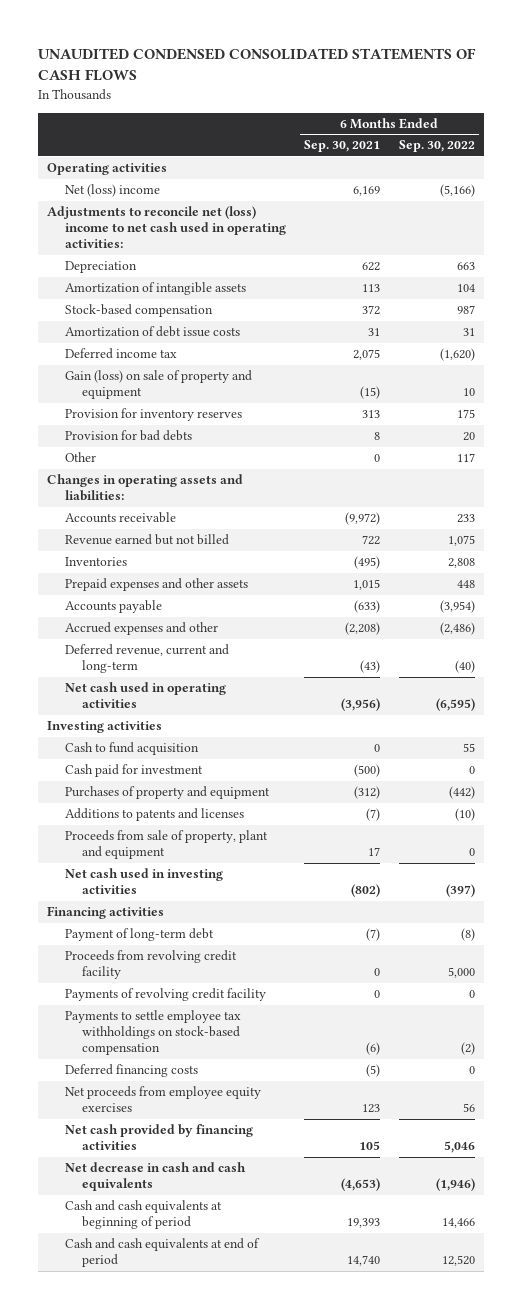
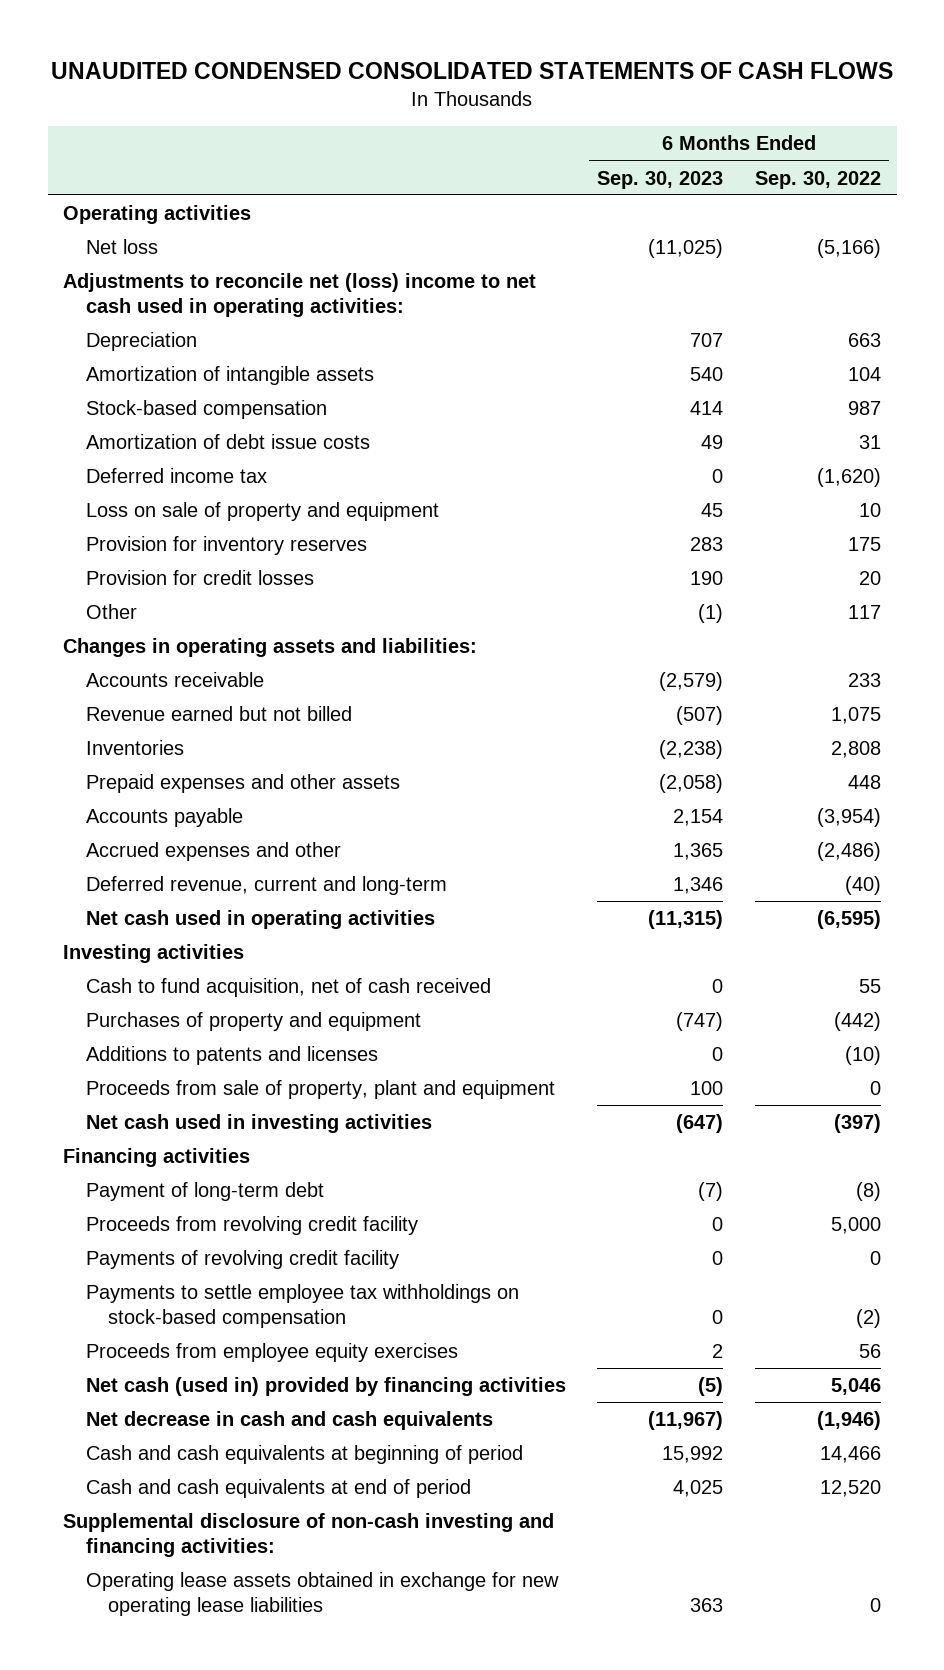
[304,140,381,153] Sep. 30, 2021 -> none
none -> [597,170,724,189] Sep. 30, 2023
[64,184,160,198] Net (loss) income -> [85,239,158,255] Net loss
[64,370,252,400] Gain (loss) on sale of property and equipment -> [85,502,439,522] Loss on sale of property and equipment
[64,430,192,442] Provision for bad debts -> [85,570,314,586] Provision for credit losses
[64,764,203,778] Cash paid for investment -> none
[64,742,199,756] Cash to fund acquisition -> [85,978,491,998] Cash to fund acquisition, net of cash received
[64,1064,198,1078] Deferred financing costs -> none
[64,1086,261,1113] Net proceeds from employee equity exercises -> [85,1343,458,1363] Proceeds from employee equity exercises
[64,1124,253,1151] Net cash provided by financing activities -> [85,1377,566,1397] Net cash (used in) provided by financing activities
none -> [63,1513,555,1558] Supplemental disclosure of non-cash investing and financing activities:
none -> [85,1572,559,1617] Operating lease assets obtained in exchange for new operating lease liabilities

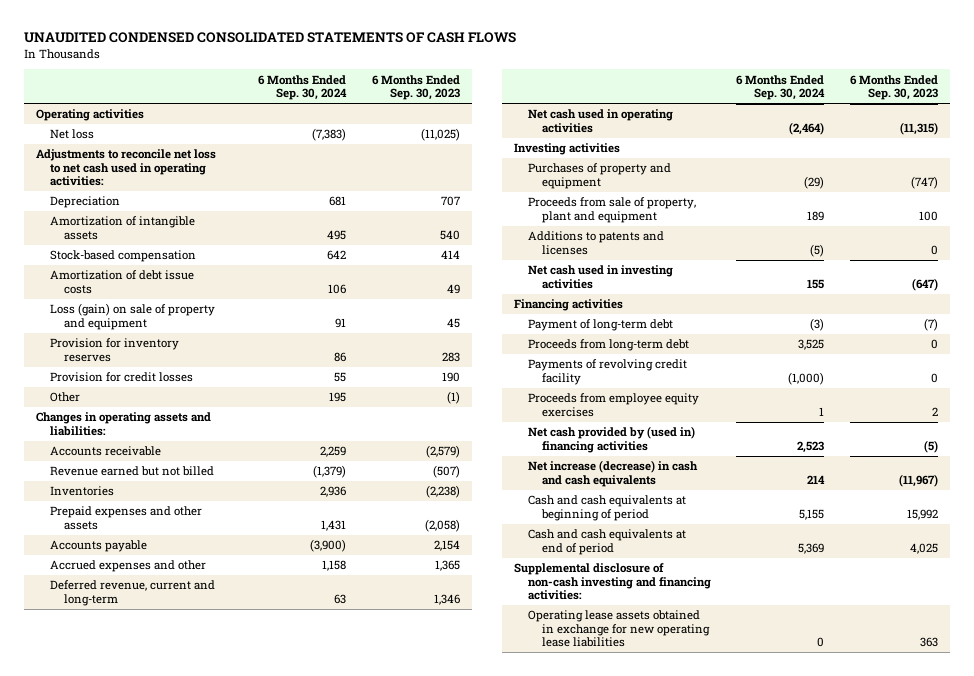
[754,170,881,189] Sep. 30, 2022 -> none
none -> [258,74,348,101] 6 Months Ended Sep. 30, 2024
[63,273,537,318] Adjustments to reconcile net (loss) income to net cash used in operating activities: -> [36,149,217,187] Adjustments to reconcile net loss to net cash used in operating activities:
[85,468,267,484] Deferred income tax -> none
[85,502,439,522] Loss on sale of property and equipment -> [50,303,216,330] Loss (gain) on sale of property and equipment
[85,978,491,998] Cash to fund acquisition, net of cash received -> none
[85,1046,378,1066] Additions to patents and licenses -> [528,231,665,255] Additions to patents and licenses
[85,1216,418,1236] Proceeds from revolving credit facility -> none
none -> [528,339,690,352] Proceeds from long-term debt
[85,1284,519,1329] Payments to settle employee tax withholdings on stock-based compensation -> none
[85,1377,566,1397] Net cash (used in) provided by financing activities -> [528,426,696,453] Net cash provided by (used in) financing activities
[85,1411,493,1431] Net decrease in cash and cash equivalents -> [528,460,699,487] Net increase (decrease) in cash and cash equivalents

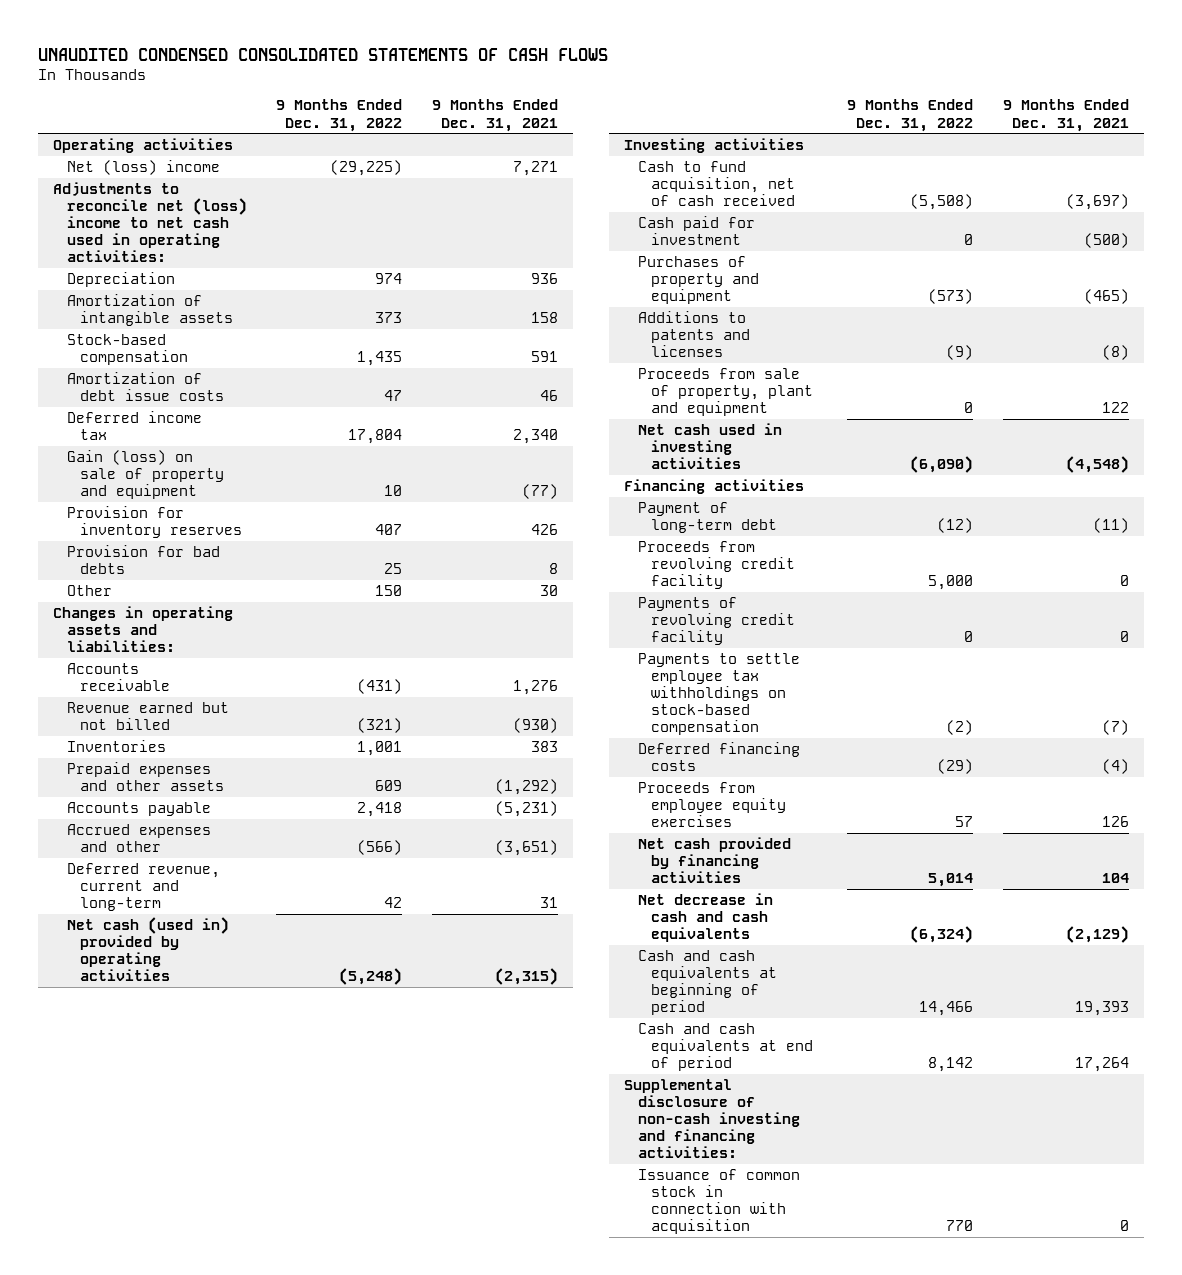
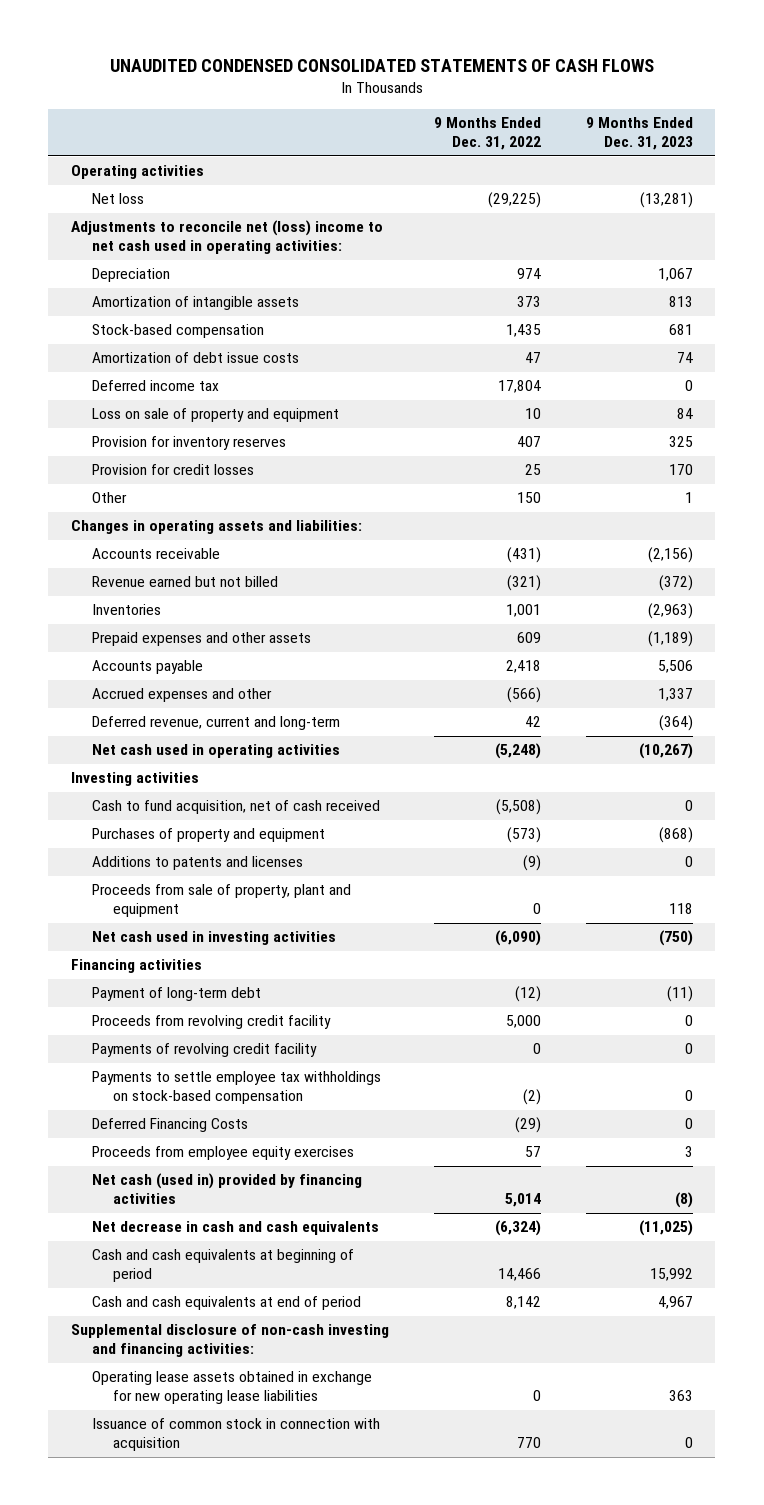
[432,99,559,132] 9 Months Ended Dec. 31, 2021 -> none
none -> [585,117,693,151] 9 Months Ended Dec. 31, 2023
[66,159,220,175] Net (loss) income -> [92,193,145,205] Net loss
[66,449,225,500] Gain (loss) on sale of property and equipment -> [92,408,340,423] Loss on sale of property and equipment
[66,544,220,575] Provision for bad debts -> [92,464,255,476] Provision for credit losses
[66,916,229,982] Net cash (used in) provided by operating activities -> [92,744,341,759] Net cash used in operating activities
[637,215,755,246] Cash paid for investment -> none
[637,741,800,772] Deferred financing costs -> [92,1118,249,1133] Deferred Financing Costs
[637,836,791,884] Net cash provided by financing activities -> [92,1173,363,1205] Net cash (used in) provided by financing activities
none -> [92,1371,373,1405] Operating lease assets obtained in exchange for new operating lease liabilities

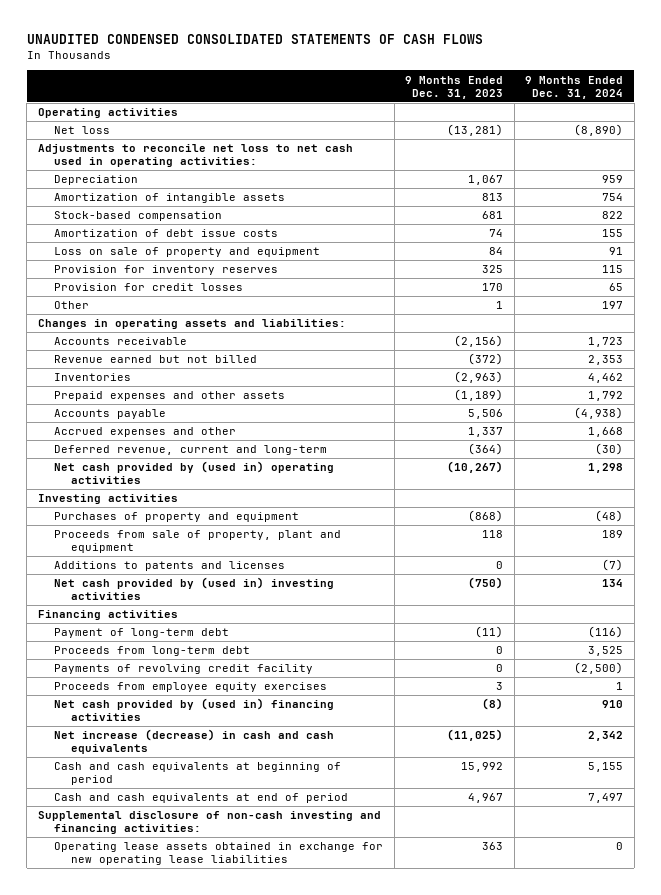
[433,117,541,151] 9 Months Ended Dec. 31, 2022 -> none
none -> [525,75,624,99] 9 Months Ended Dec. 31, 2024
[70,220,383,255] Adjustments to reconcile net (loss) income to net cash used in operating activities: -> [37,144,353,168] Adjustments to reconcile net loss to net cash used in operating activities:
[92,380,220,392] Deferred income tax -> none
[92,744,341,759] Net cash used in operating activities -> [54,461,335,485] Net cash provided by (used in) operating activities
[92,800,381,815] Cash to fund acquisition, net of cash received -> none
[92,856,304,871] Additions to patents and licenses -> [54,561,286,572] Additions to patents and licenses
[92,931,337,946] Net cash used in investing activities -> [54,577,335,601] Net cash provided by (used in) investing activities
[92,1015,332,1030] Proceeds from revolving credit facility -> none
none -> [54,646,251,657] Proceeds from long-term debt
[92,1071,382,1105] Payments to settle employee tax withholdings on stock-based compensation -> none
[92,1118,249,1133] Deferred Financing Costs -> none
[92,1173,363,1205] Net cash (used in) provided by financing activities -> [54,698,335,722] Net cash provided by (used in) financing activities
[92,1221,380,1236] Net decrease in cash and cash equivalents -> [54,729,335,755] Net increase (decrease) in cash and cash equivalents
[92,1418,381,1452] Issuance of common stock in connection with acquisition -> none

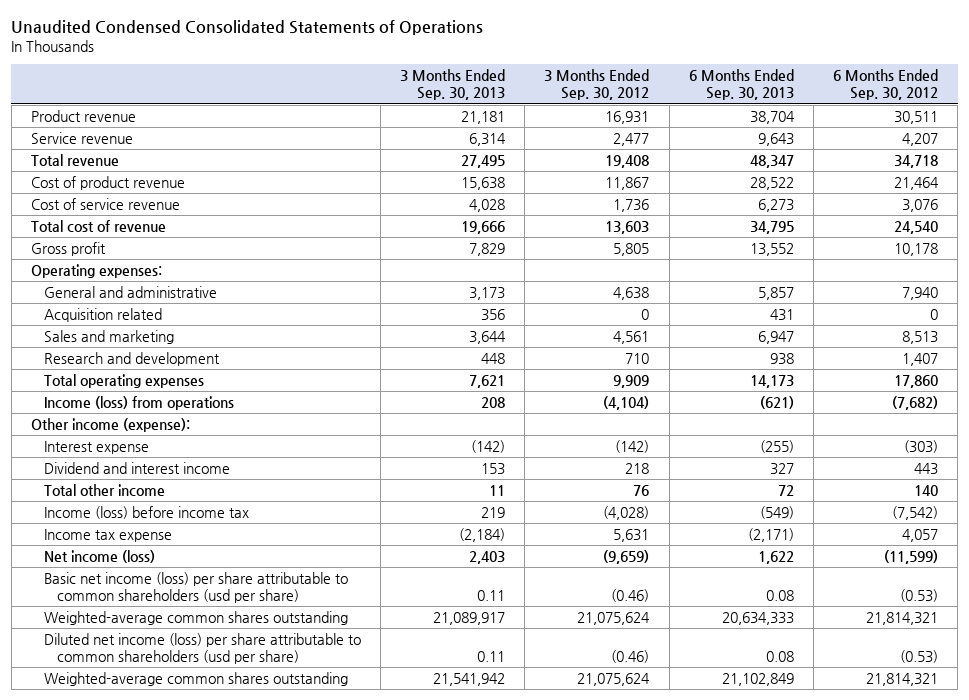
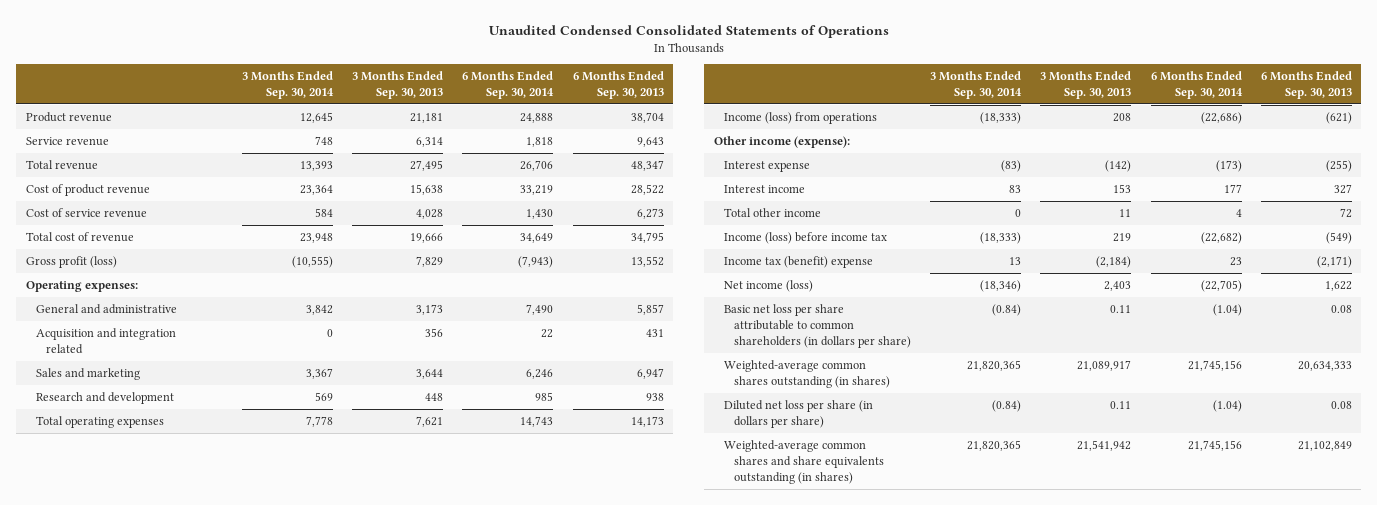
[544,69,650,101] 3 Months Ended Sep. 30, 2012 -> none
[832,69,938,101] 6 Months Ended Sep. 30, 2012 -> none
none -> [242,71,335,100] 3 Months Ended Sep. 30, 2014
none -> [462,71,555,100] 6 Months Ended Sep. 30, 2014
[31,241,107,256] Gross profit -> [25,255,117,268] Gross profit (loss)
[44,307,163,322] Acquisition related -> [35,327,176,354] Acquisition and integration related
[44,461,231,474] Dividend and interest income -> [723,184,805,193] Interest income
[44,528,173,542] Income tax expense -> [723,255,873,268] Income tax (benefit) expense
[44,571,349,603] Basic net income (loss) per share attributable to common shareholders (usd per share) -> [723,303,912,348] Basic net loss per share attributable to common shareholders (in dollars per share)
[44,610,349,625] Weighted-average common shares outstanding -> [723,359,891,388] Weighted-average common shares outstanding (in shares)
[44,632,362,664] Diluted net income (loss) per share attributable to common shareholders (usd per share) -> [723,399,873,428] Diluted net loss per share (in dollars per share)
[44,671,349,686] Weighted-average common shares outstanding -> [723,439,885,484] Weighted-average common shares and share equivalents outstanding (in shares)

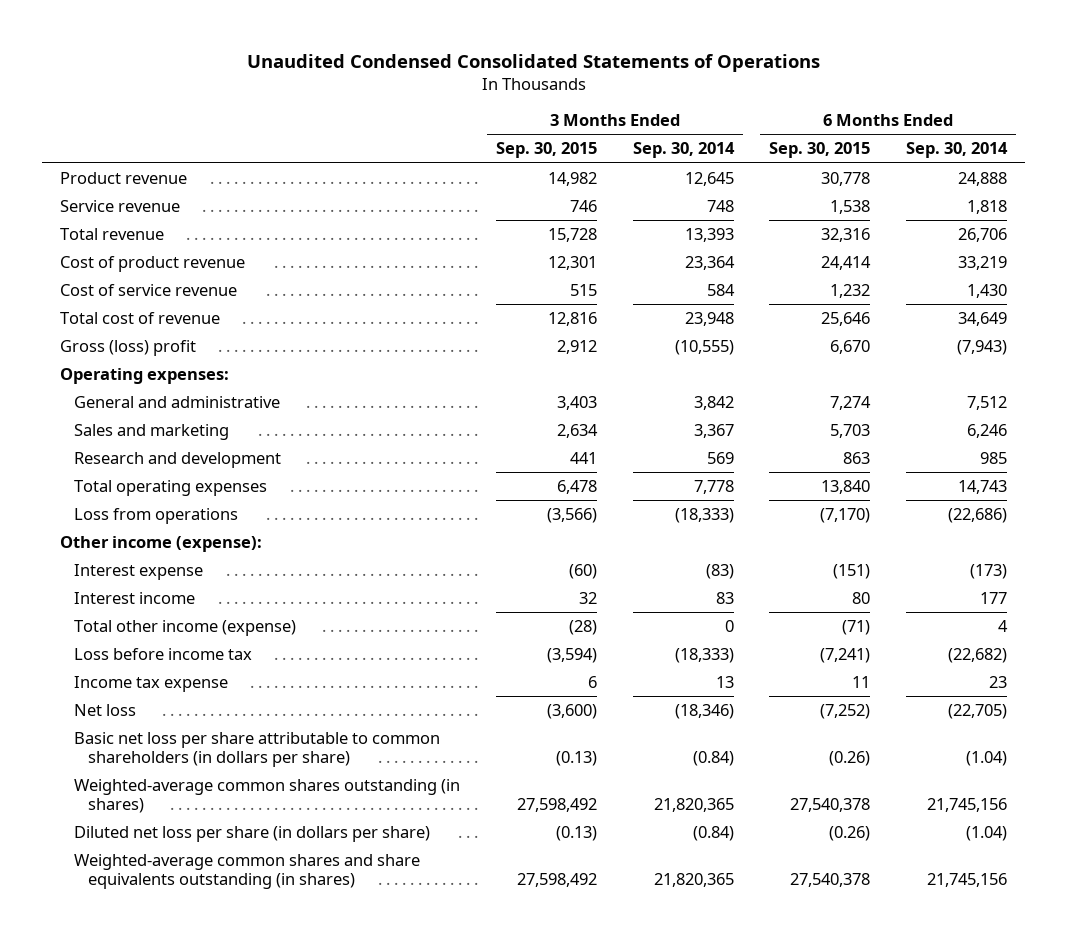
[352,71,444,100] 3 Months Ended Sep. 30, 2013 -> none
[572,71,664,100] 6 Months Ended Sep. 30, 2013 -> none
none -> [496,142,598,159] Sep. 30, 2015
none -> [769,142,871,159] Sep. 30, 2015
[25,255,117,268] Gross profit (loss) -> [60,340,197,357] Gross (loss) profit
[35,327,176,354] Acquisition and integration related -> none
[526,303,554,315] 7,490 -> [967,396,1008,411] 7,512
[723,111,877,124] Income (loss) from operations -> [74,508,239,525] Loss from operations
[723,207,821,217] Total other income -> [74,620,297,637] Total other income (expense)
[723,231,887,244] Income (loss) before income tax -> [74,648,253,661] Loss before income tax
[723,255,873,268] Income tax (benefit) expense -> [74,676,229,693] Income tax expense
[723,279,813,292] Net income (loss) -> [74,704,137,717] Net loss

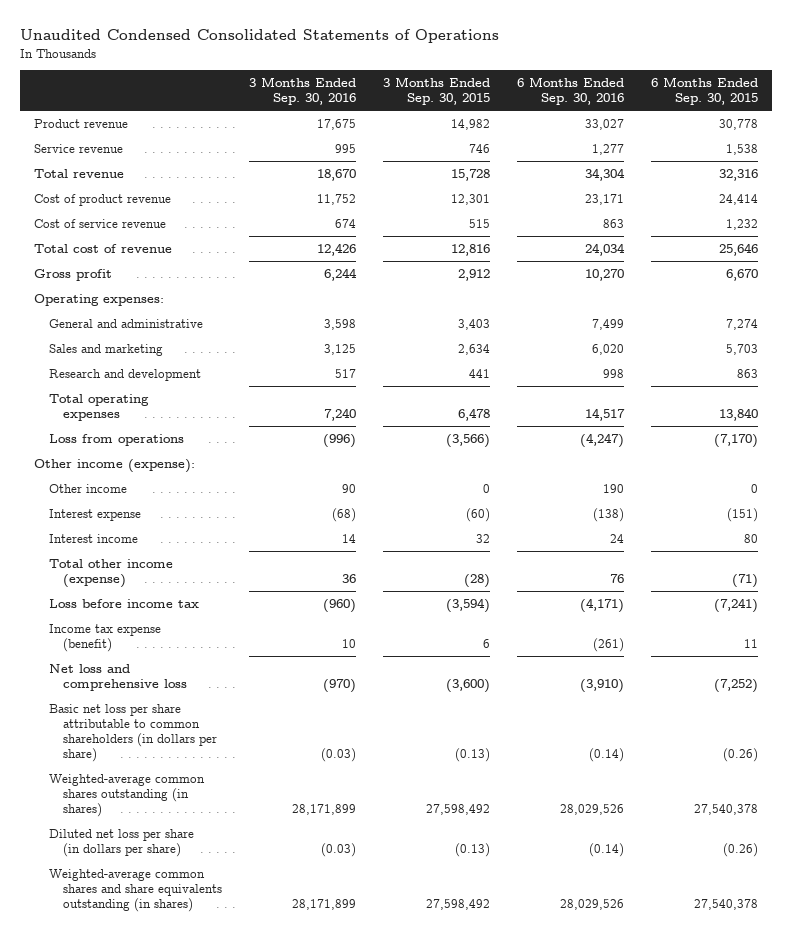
[632,142,735,159] Sep. 30, 2014 -> none
[906,142,1009,159] Sep. 30, 2014 -> none
none -> [249,77,357,106] 3 Months Ended Sep. 30, 2016
none -> [517,77,625,106] 6 Months Ended Sep. 30, 2016
[60,340,197,357] Gross (loss) profit -> [33,268,112,281] Gross profit
none -> [48,483,127,493] Other income
[74,676,229,693] Income tax expense -> [48,623,161,652] Income tax expense (benefit)
[74,704,137,717] Net loss -> [48,663,188,691] Net loss and comprehensive loss

